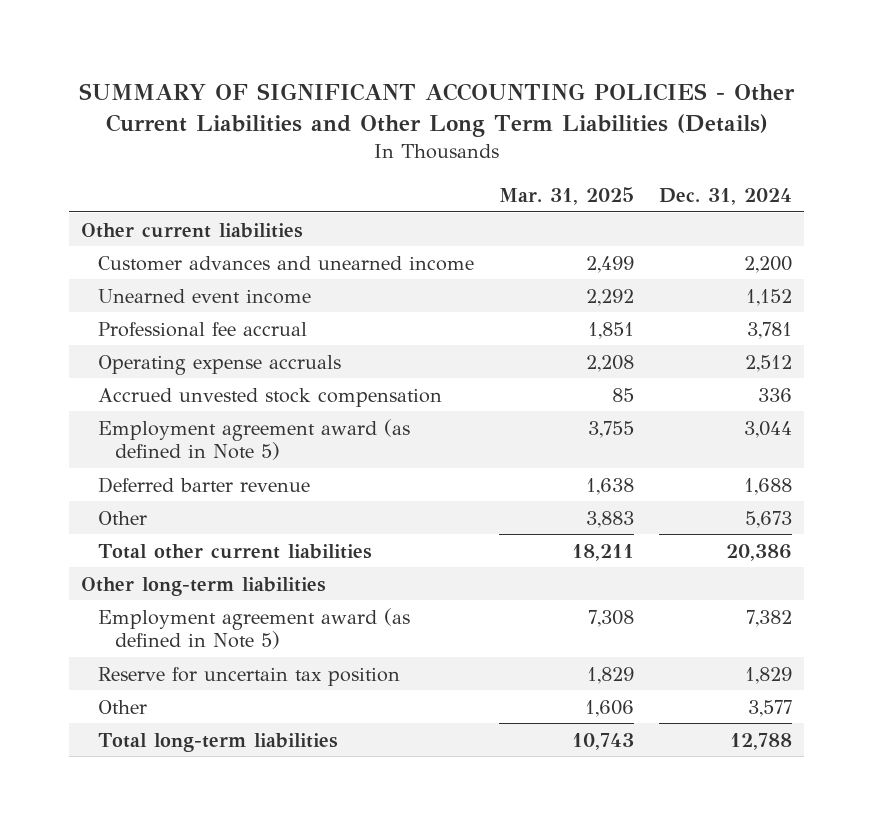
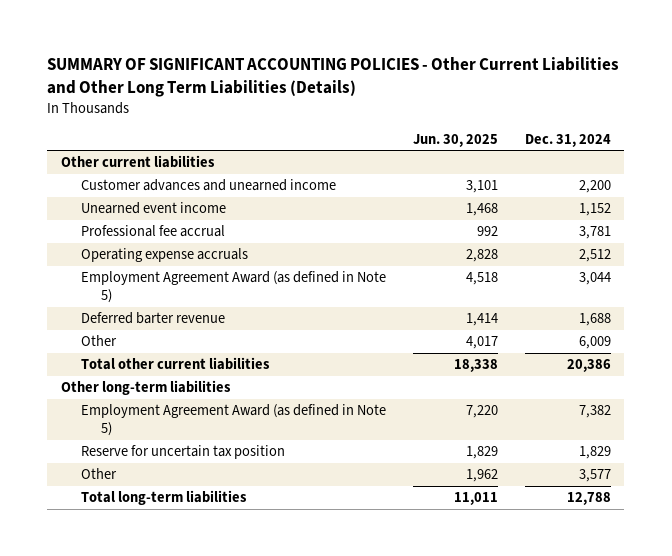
[499,186,635,205] Mar. 31, 2025 -> none
none -> [412,133,498,147] Jun. 30, 2025
[98,387,443,407] Accrued unvested stock compensation -> none
[98,418,411,461] Employment agreement award (as defined in Note 5) -> [81,271,387,303] Employment Agreement Award (as defined in Note 5)
[744,510,792,528] 5,673 -> [578,336,611,350] 6,009
[98,607,411,650] Employment agreement award (as defined in Note 5) -> [81,404,387,436] Employment Agreement Award (as defined in Note 5)

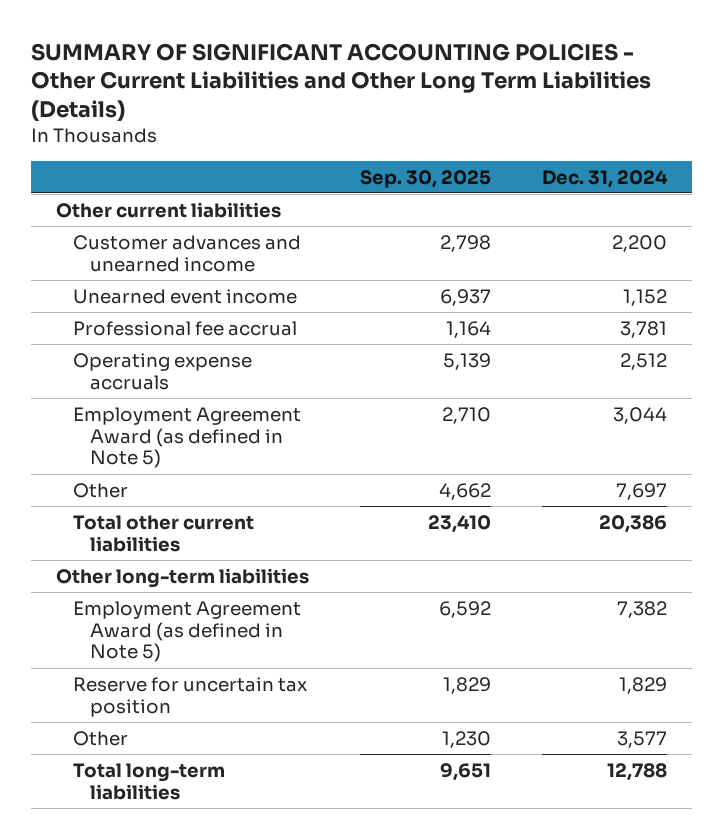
[412,133,498,147] Jun. 30, 2025 -> none
none -> [360,169,492,188] Sep. 30, 2025
[81,312,226,325] Deferred barter revenue -> none
[578,336,611,350] 6,009 -> [615,482,667,500] 7,697

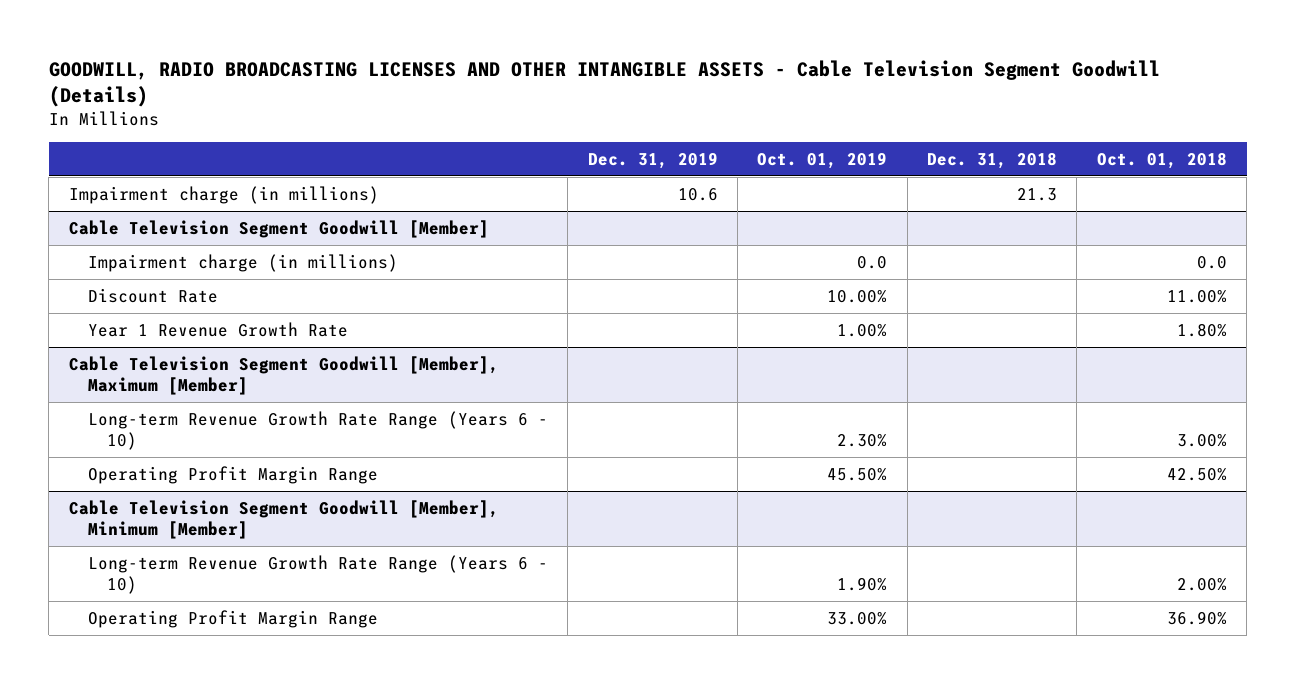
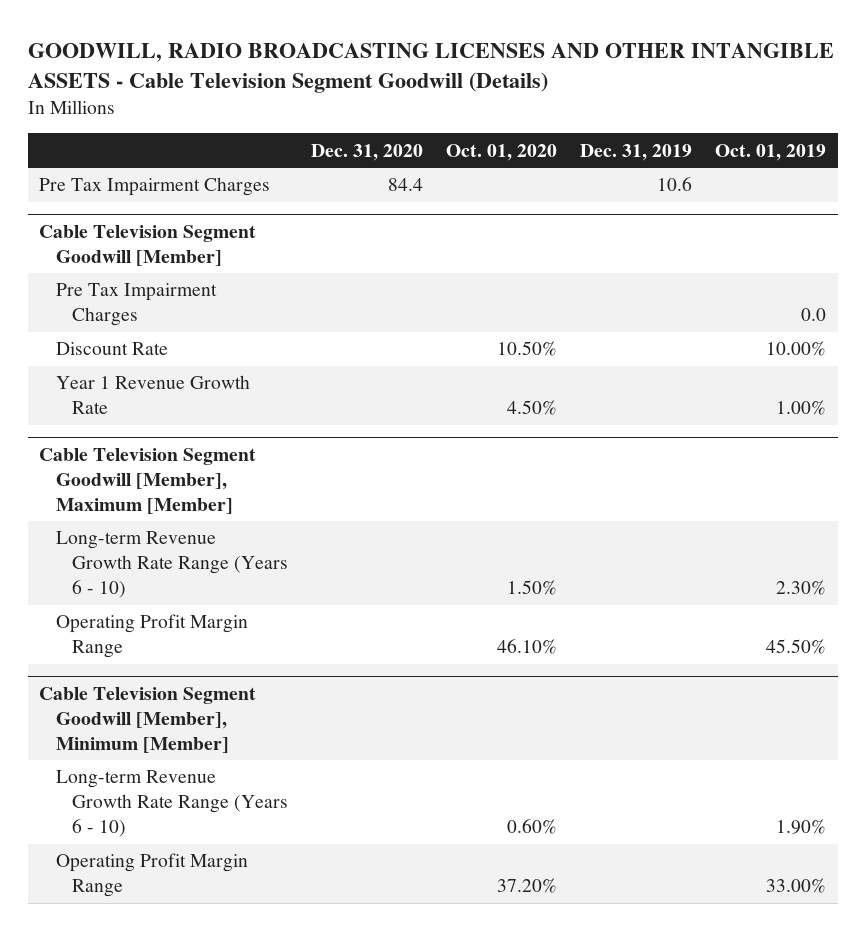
[927,152,1058,170] Dec. 31, 2018 -> none
[1096,152,1227,170] Oct. 01, 2018 -> none
none -> [310,143,423,161] Dec. 31, 2020
none -> [446,143,558,161] Oct. 01, 2020
[68,185,379,204] Impairment charge (in millions) -> [39,177,271,197] Pre Tax Impairment Charges
[88,253,399,272] Impairment charge (in millions) -> [55,283,217,327] Pre Tax Impairment Charges

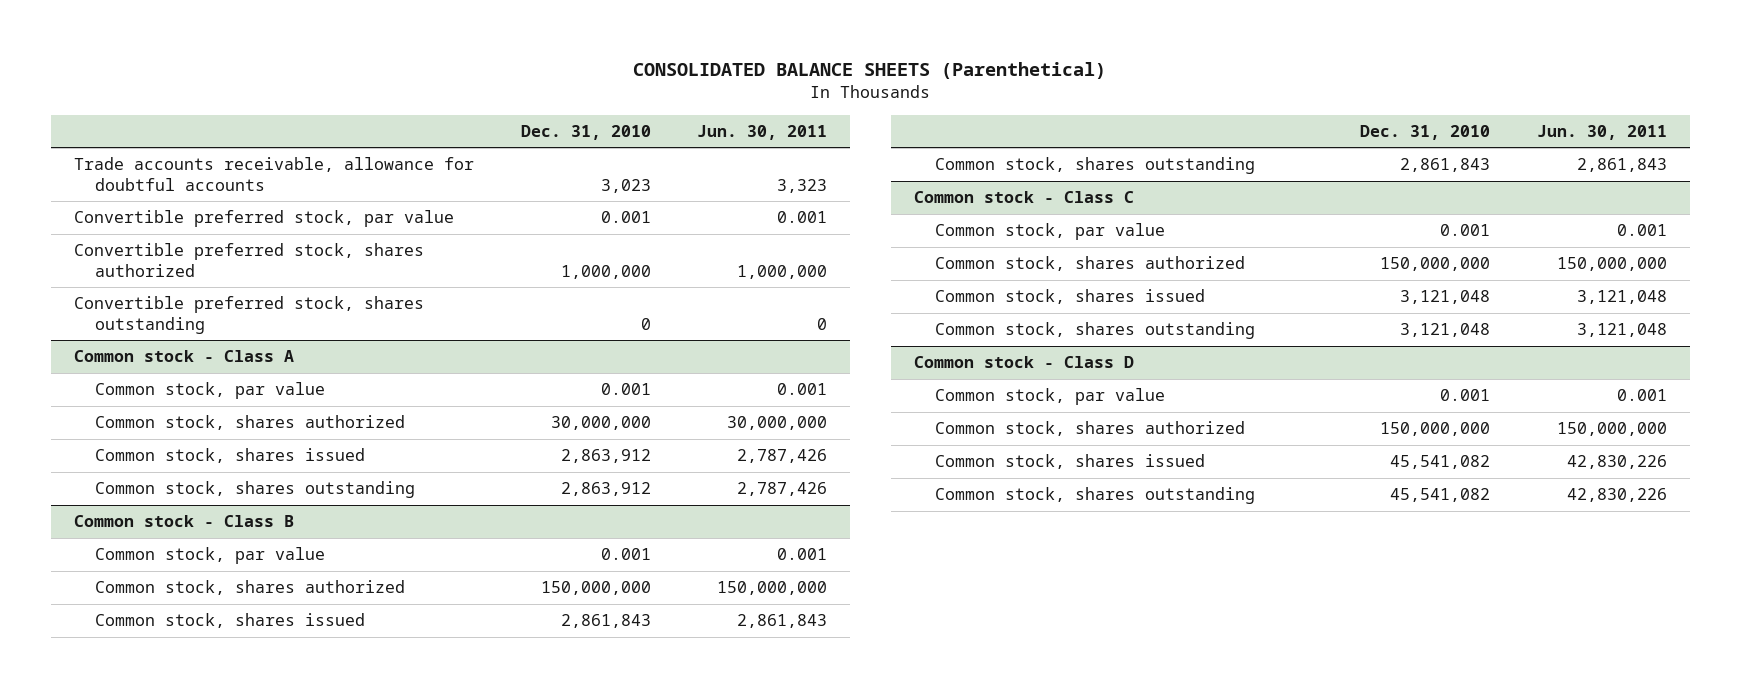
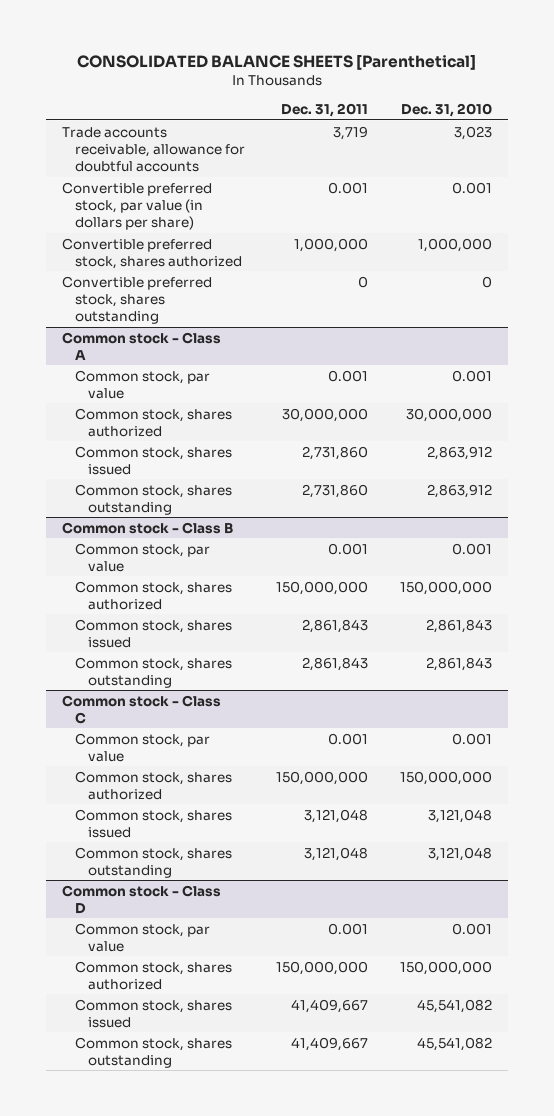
[633,62,1107,80] CONSOLIDATED BALANCE SHEETS (Parenthetical) -> [76,53,476,70] CONSOLIDATED BALANCE SHEETS [Parenthetical]
[697,124,828,140] Jun. 30, 2011 -> none
none -> [281,103,369,118] Dec. 31, 2011
[74,210,455,228] Convertible preferred stock, par value -> [61,181,212,230] Convertible preferred stock, par value (in dollars per share)

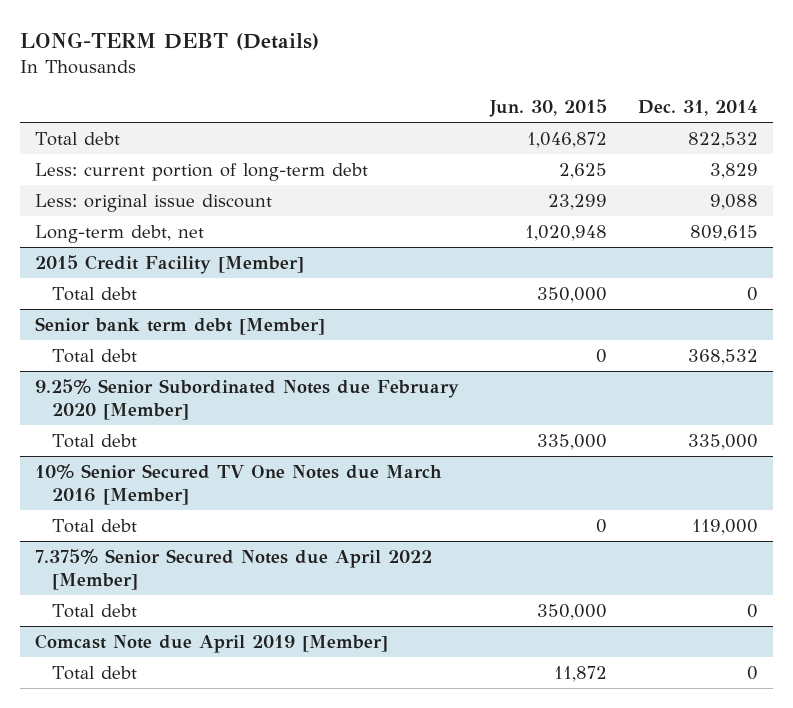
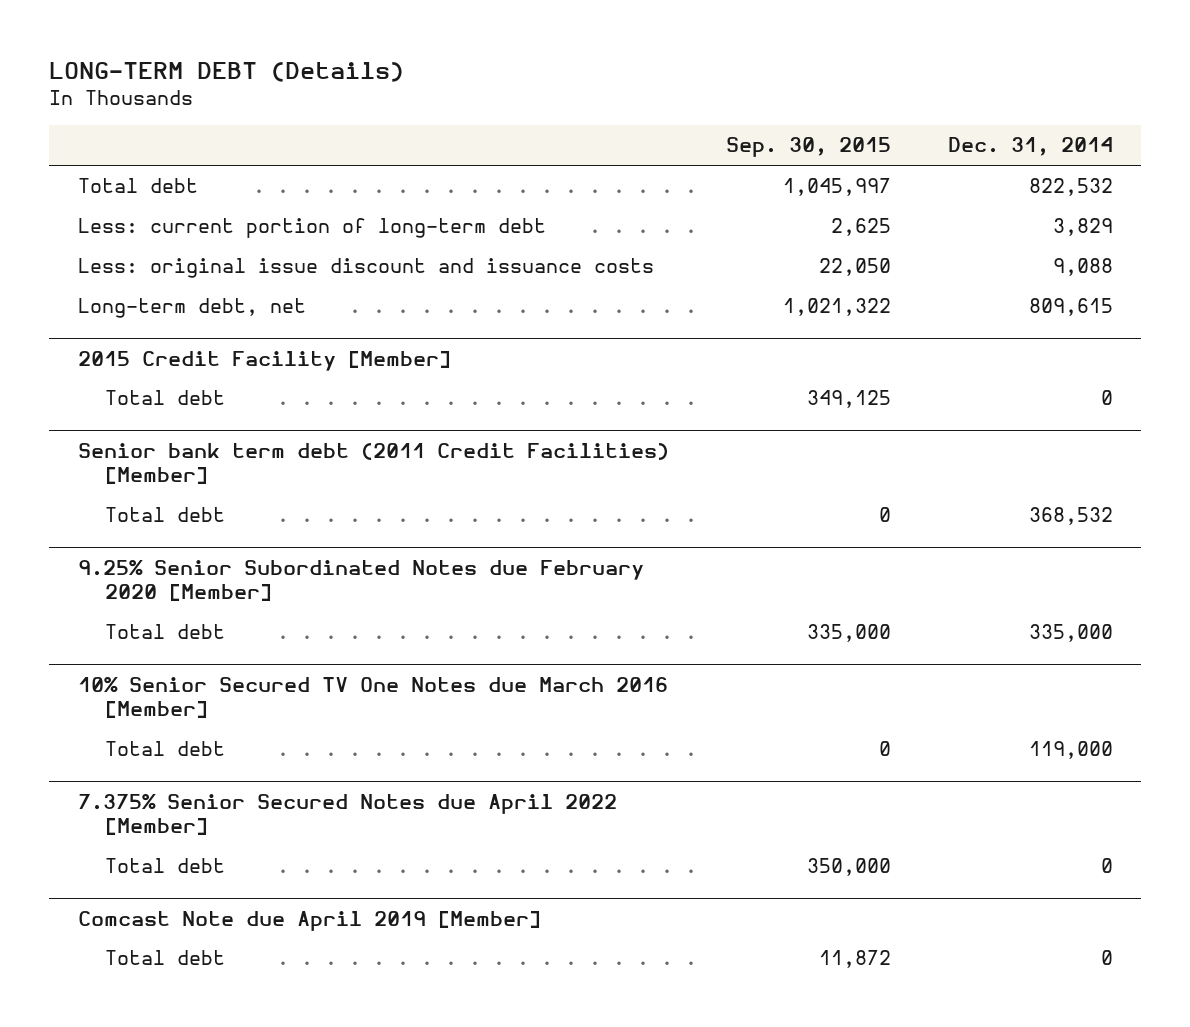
[489,99,608,118] Jun. 30, 2015 -> none
none -> [725,137,891,158] Sep. 30, 2015
[35,193,273,212] Less: original issue discount -> [77,258,654,279] Less: original issue discount and issuance costs
[35,316,326,335] Senior bank term debt [Member] -> [77,442,669,485] Senior bank term debt (2011 Credit Facilities) [Member]

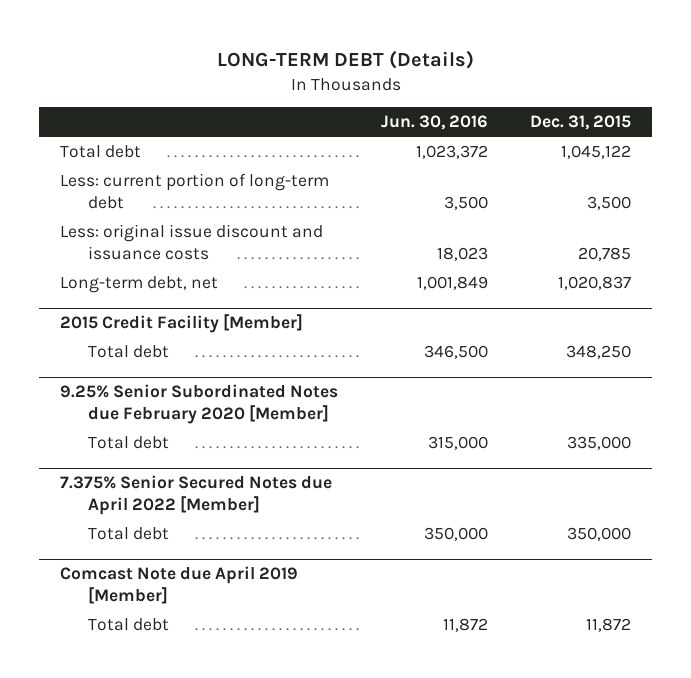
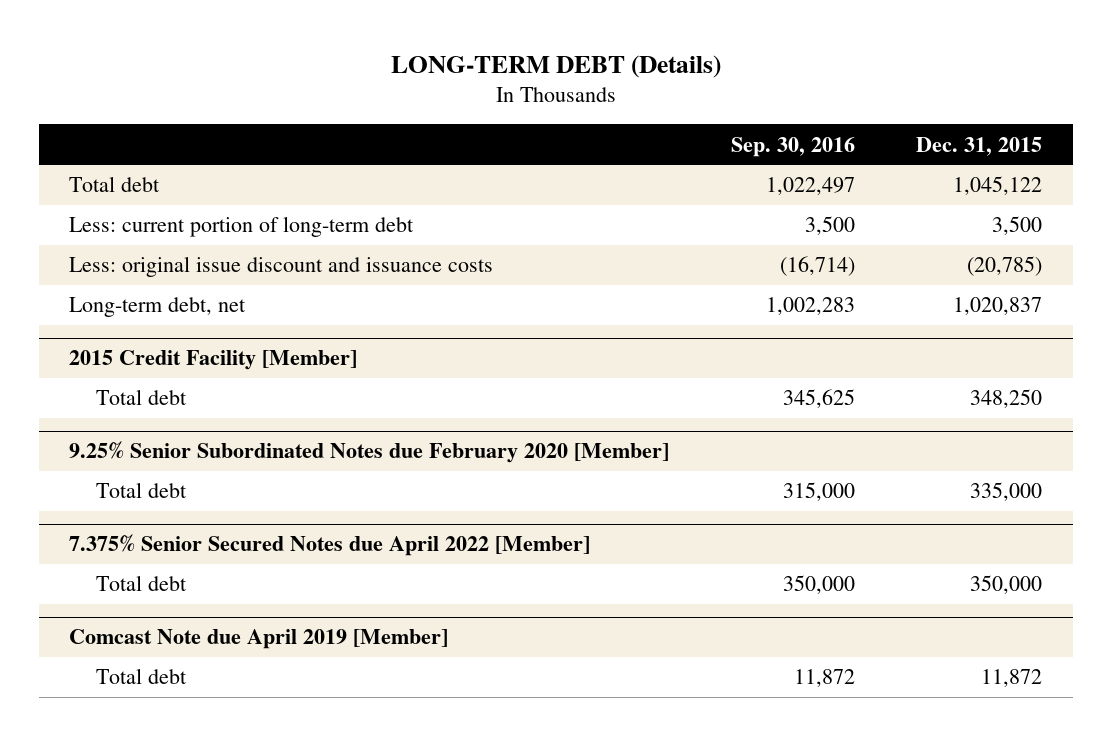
[380,115,488,131] Jun. 30, 2016 -> none
none -> [730,136,855,157] Sep. 30, 2016
[578,247,632,262] 20,785 -> [967,256,1043,277] (20,785)

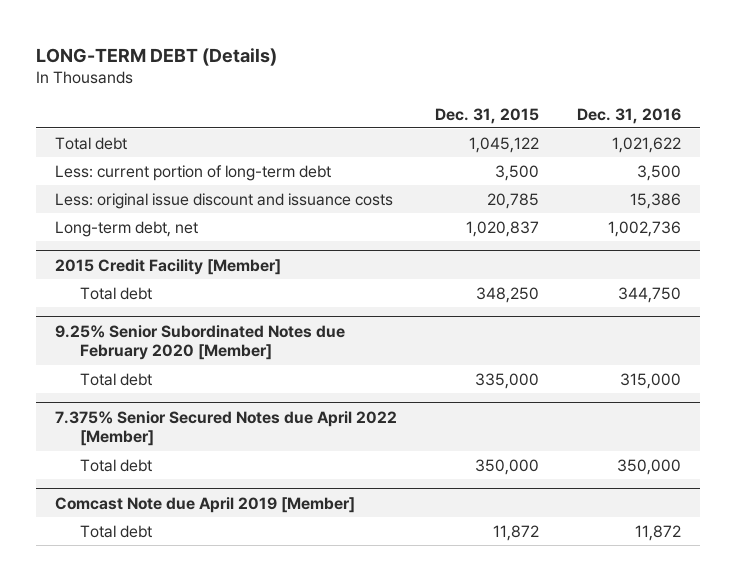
[730,136,855,157] Sep. 30, 2016 -> none
none -> [576,107,681,124] Dec. 31, 2016
[967,256,1043,277] (20,785) -> [487,192,540,209] 20,785

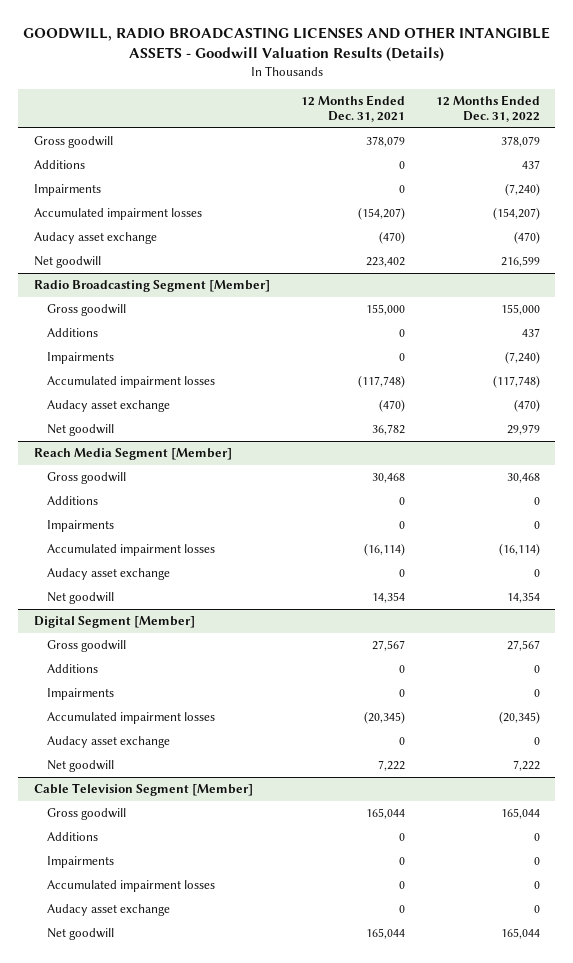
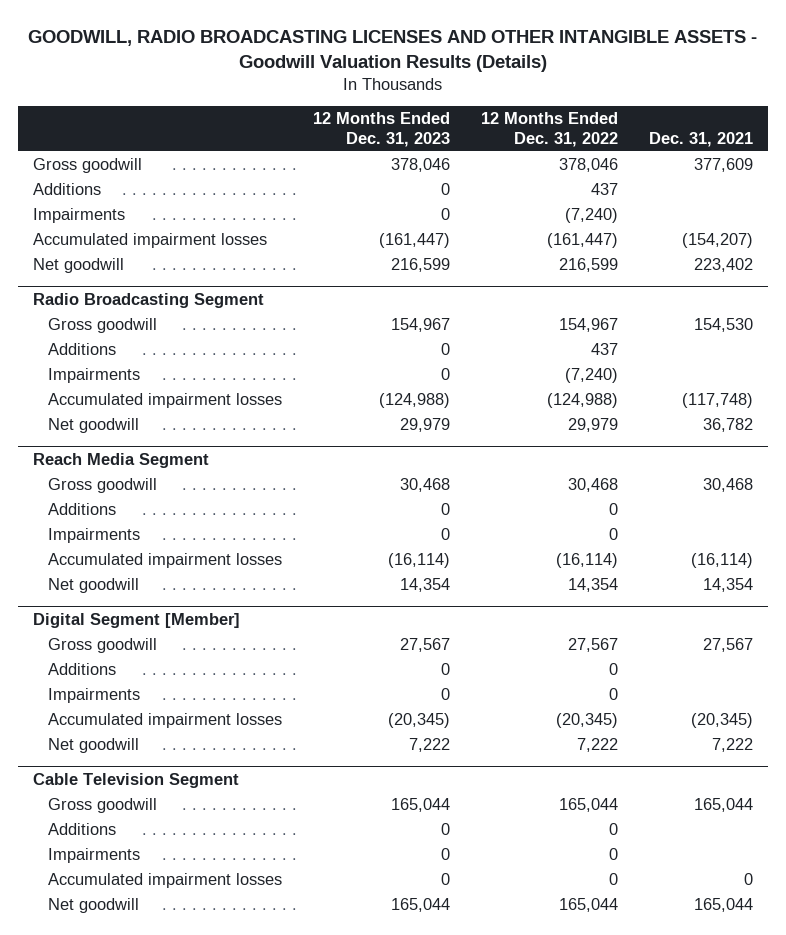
[300,94,405,123] 12 Months Ended Dec. 31, 2021 -> none
none -> [312,112,450,147] 12 Months Ended Dec. 31, 2023
none -> [648,131,753,147] Dec. 31, 2021
[500,136,540,148] 378,079 -> [558,158,618,173] 378,046
[33,232,157,245] Audacy asset exchange -> none
[492,207,540,221] (154,207) -> [546,233,618,249] (161,447)
[33,280,270,293] Radio Broadcasting Segment [Member] -> [33,292,265,308] Radio Broadcasting Segment
[500,304,540,316] 155,000 -> [558,318,618,333] 154,967
[46,400,170,413] Audacy asset exchange -> none
[492,375,540,389] (117,748) -> [546,393,618,409] (124,988)
[33,448,232,461] Reach Media Segment [Member] -> [33,452,210,468] Reach Media Segment
[46,568,170,581] Audacy asset exchange -> none
[46,736,170,749] Audacy asset exchange -> none
[33,783,253,797] Cable Television Segment [Member] -> [33,772,240,788] Cable Television Segment
[46,904,170,917] Audacy asset exchange -> none

